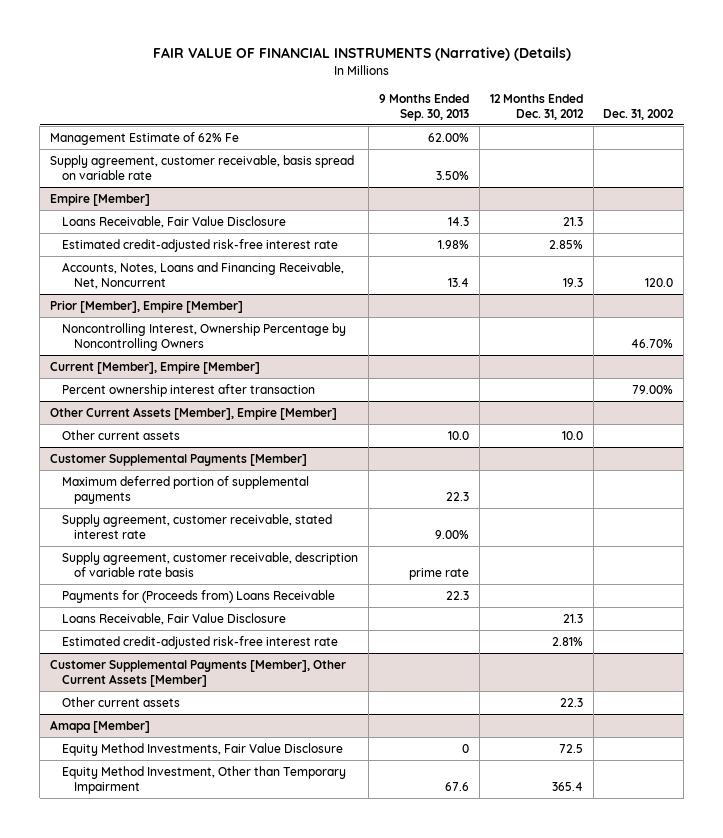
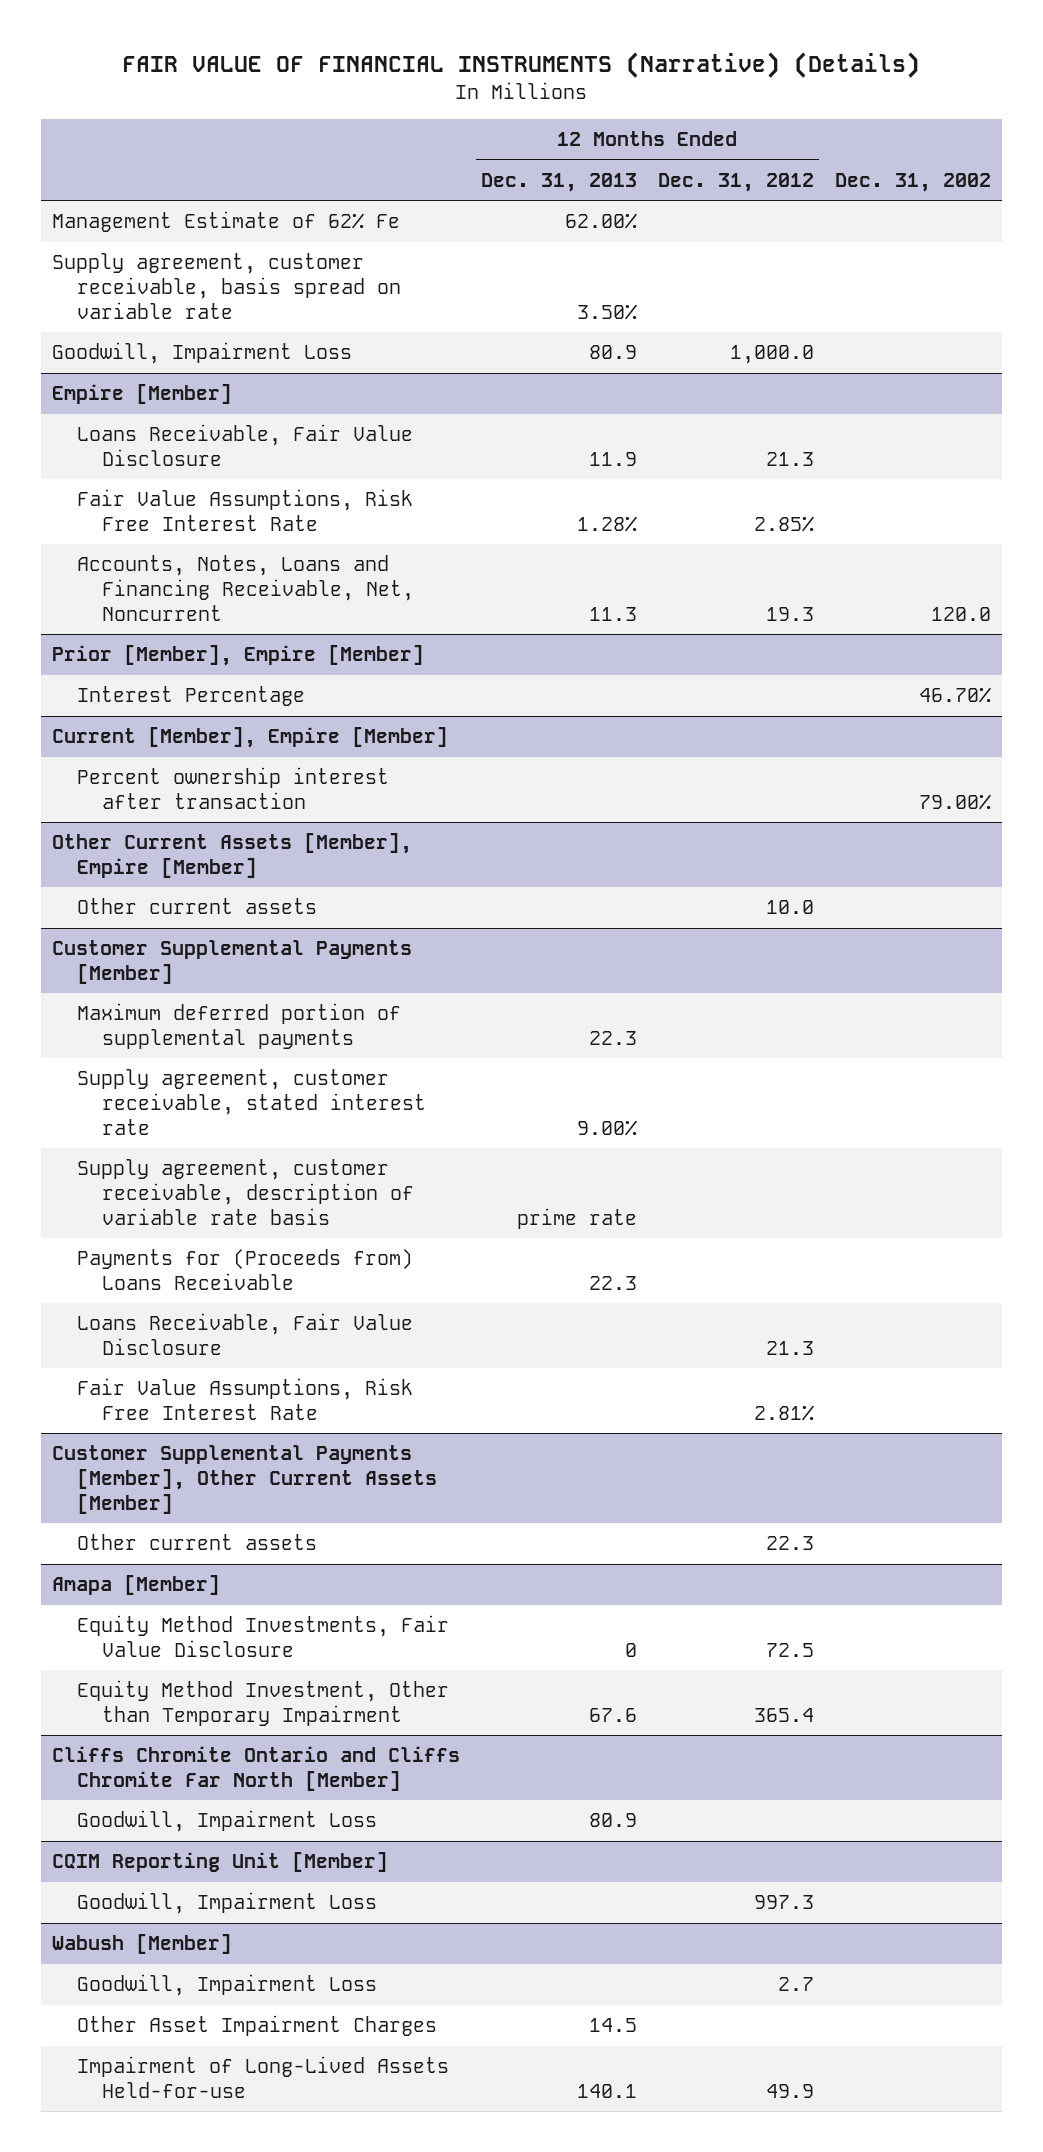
[378,93,469,121] 9 Months Ended Sep. 30, 2013 -> none
none -> [480,173,637,193] Dec. 31, 2013
none -> [51,342,352,365] Goodwill, Impairment Loss
[62,239,339,253] Estimated credit-adjusted risk-free interest rate -> [76,489,413,532] Fair Value Assumptions, Risk Free Interest Rate
[62,323,347,351] Noncontrolling Interest, Ownership Percentage by Noncontrolling Owners -> [76,686,305,707] Interest Percentage
[62,636,339,650] Estimated credit-adjusted risk-free interest rate -> [76,1378,413,1421] Fair Value Assumptions, Risk Free Interest Rate
none -> [51,1746,460,1792] Cliffs Chromite Ontario and Cliffs Chromite Far North [Member]
none -> [76,1810,377,1833] Goodwill, Impairment Loss
none -> [51,1852,388,1873] CQIM Reporting Unit [Member]
none -> [76,1892,377,1915] Goodwill, Impairment Loss
none -> [51,1934,232,1955] Wabush [Member]
none -> [76,1974,377,1997] Goodwill, Impairment Loss
none -> [76,2015,437,2037] Other Asset Impairment Charges
none -> [76,2056,449,2099] Impairment of Long-Lived Assets Held-for-use

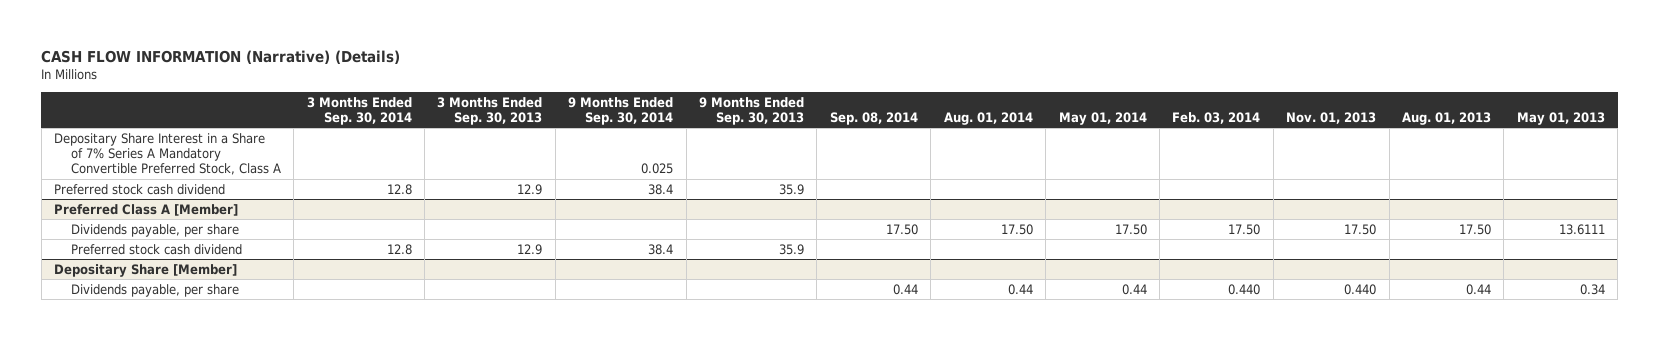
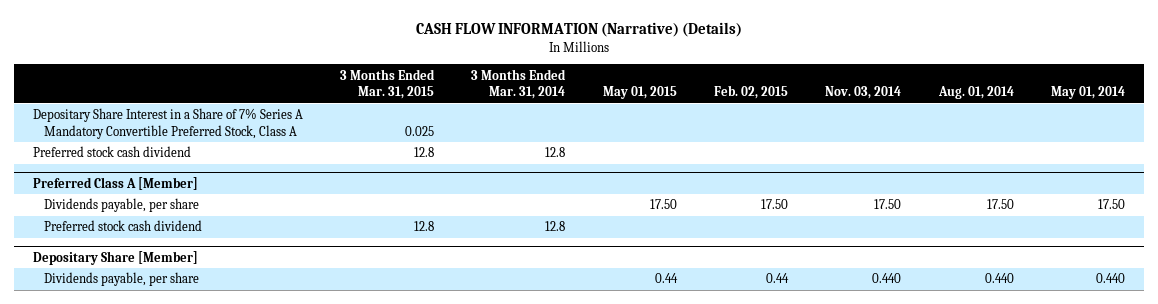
[306,96,412,126] 3 Months Ended Sep. 30, 2014 -> none
[437,96,543,126] 3 Months Ended Sep. 30, 2013 -> none
[568,96,674,126] 9 Months Ended Sep. 30, 2014 -> none
[699,96,805,126] 9 Months Ended Sep. 30, 2013 -> none
[829,112,918,126] Sep. 08, 2014 -> none
[1172,112,1261,125] Feb. 03, 2014 -> none
[1286,112,1377,125] Nov. 01, 2013 -> none
[1401,112,1491,126] Aug. 01, 2013 -> none
[1516,112,1605,126] May 01, 2013 -> none
none -> [340,68,436,100] 3 Months Ended Mar. 31, 2015
none -> [471,68,567,100] 3 Months Ended Mar. 31, 2014
none -> [602,86,677,100] May 01, 2015
none -> [714,85,789,100] Feb. 02, 2015
none -> [825,86,902,100] Nov. 03, 2014
[1007,283,1033,295] 0.44 -> [984,273,1014,284] 0.440
[1121,283,1147,295] 0.44 -> [1096,273,1126,284] 0.440

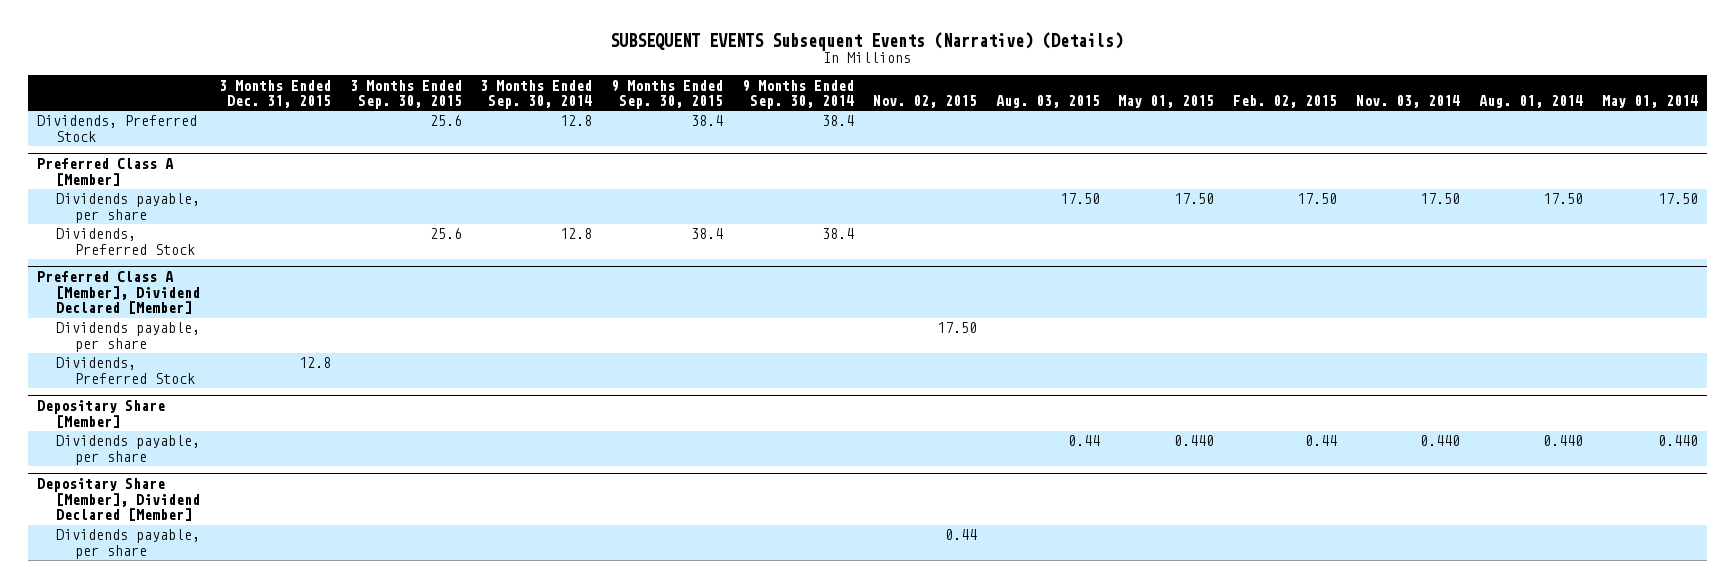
[415,22,742,38] CASH FLOW INFORMATION (Narrative) (Details) -> [610,31,1124,51] SUBSEQUENT EVENTS Subsequent Events (Narrative) (Details)
[340,68,436,100] 3 Months Ended Mar. 31, 2015 -> none
[471,68,567,100] 3 Months Ended Mar. 31, 2014 -> none
none -> [218,79,331,109] 3 Months Ended Dec. 31, 2015
none -> [349,79,462,110] 3 Months Ended Sep. 30, 2015
none -> [480,79,593,110] 3 Months Ended Sep. 30, 2014
none -> [611,79,724,110] 9 Months Ended Sep. 30, 2015
none -> [742,79,855,110] 9 Months Ended Sep. 30, 2014
none -> [872,95,977,109] Nov. 02, 2015
none -> [995,95,1100,109] Aug. 03, 2015
[32,108,303,139] Depositary Share Interest in a Share of 7% Series A Mandatory Convertible Preferred Stock, Class A -> none
[32,146,191,158] Preferred stock cash dividend -> [37,115,198,142] Dividends, Preferred Stock
[43,220,202,232] Preferred stock cash dividend -> [56,228,196,255] Dividends, Preferred Stock
none -> [37,271,201,315] Preferred Class A [Member], Dividend Declared [Member]
none -> [56,322,201,352] Dividends payable, per share
none -> [56,357,196,384] Dividends, Preferred Stock
[654,273,678,284] 0.44 -> [1174,435,1215,447] 0.440
none -> [37,478,201,522] Depositary Share [Member], Dividend Declared [Member]
none -> [56,529,201,559] Dividends payable, per share

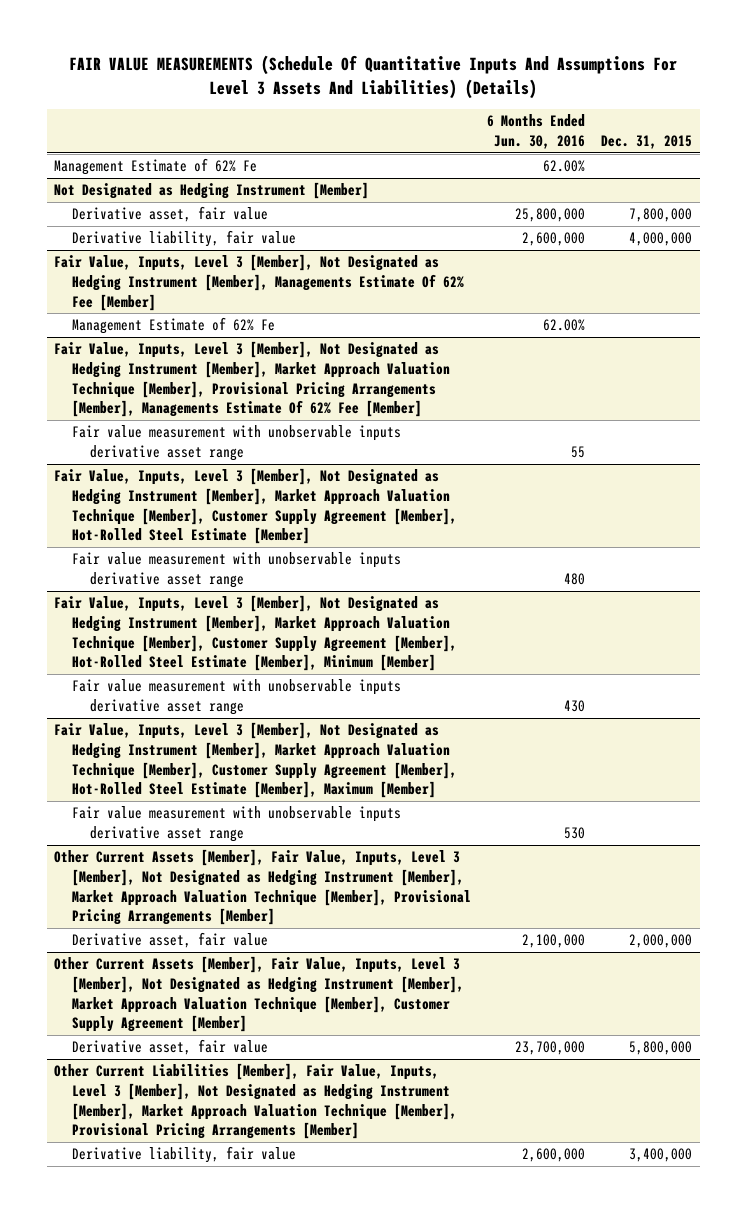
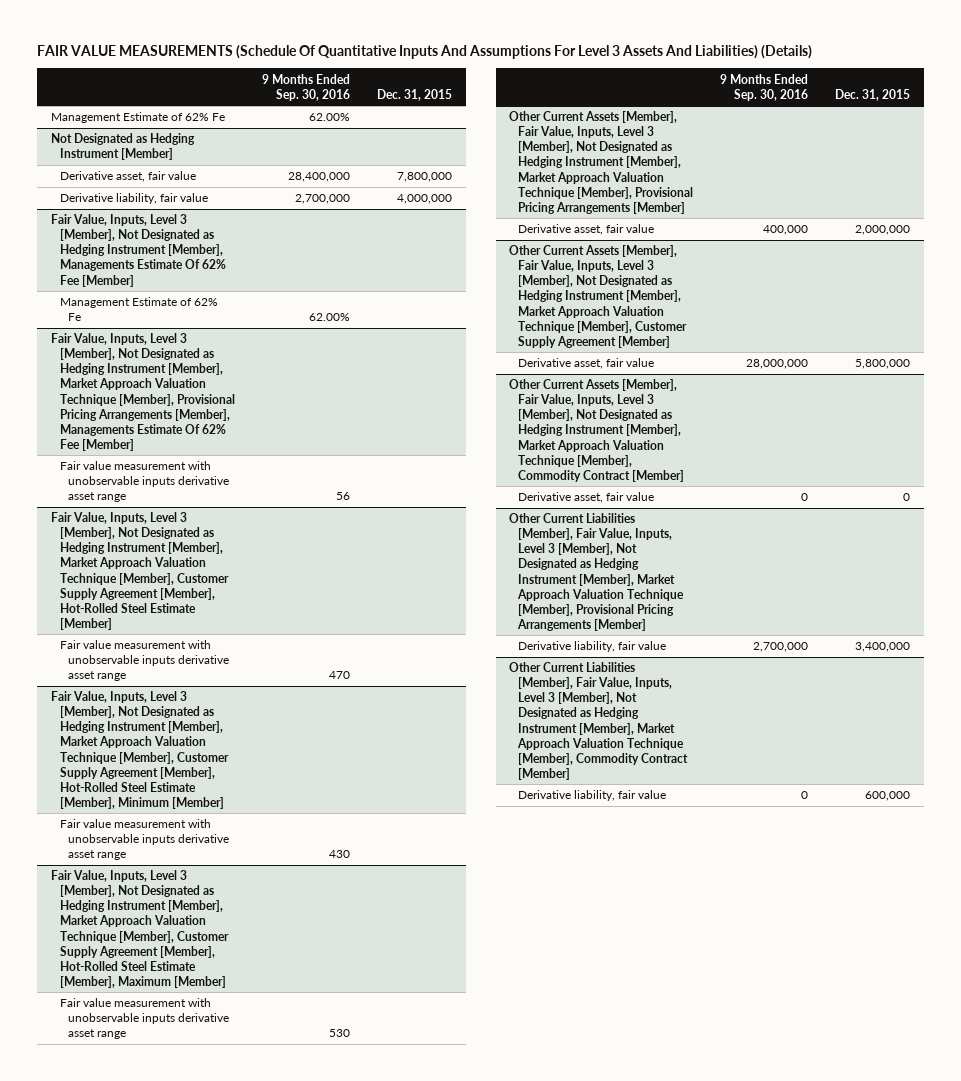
[487,114,586,149] 6 Months Ended Jun. 30, 2016 -> none
none -> [261,73,350,101] 9 Months Ended Sep. 30, 2016
none -> [509,379,684,482] Other Current Assets [Member], Fair Value, Inputs, Level 3 [Member], Not Designated as Hedging Instrument [Member], Market Approach Valuation Technique [Member], Commodity Contract [Member]
none -> [517,492,654,504] Derivative asset, fair value
none -> [509,662,688,780] Other Current Liabilities [Member], Fair Value, Inputs, Level 3 [Member], Not Designated as Hedging Instrument [Member], Market Approach Valuation Technique [Member], Commodity Contract [Member]
none -> [517,790,666,802] Derivative liability, fair value

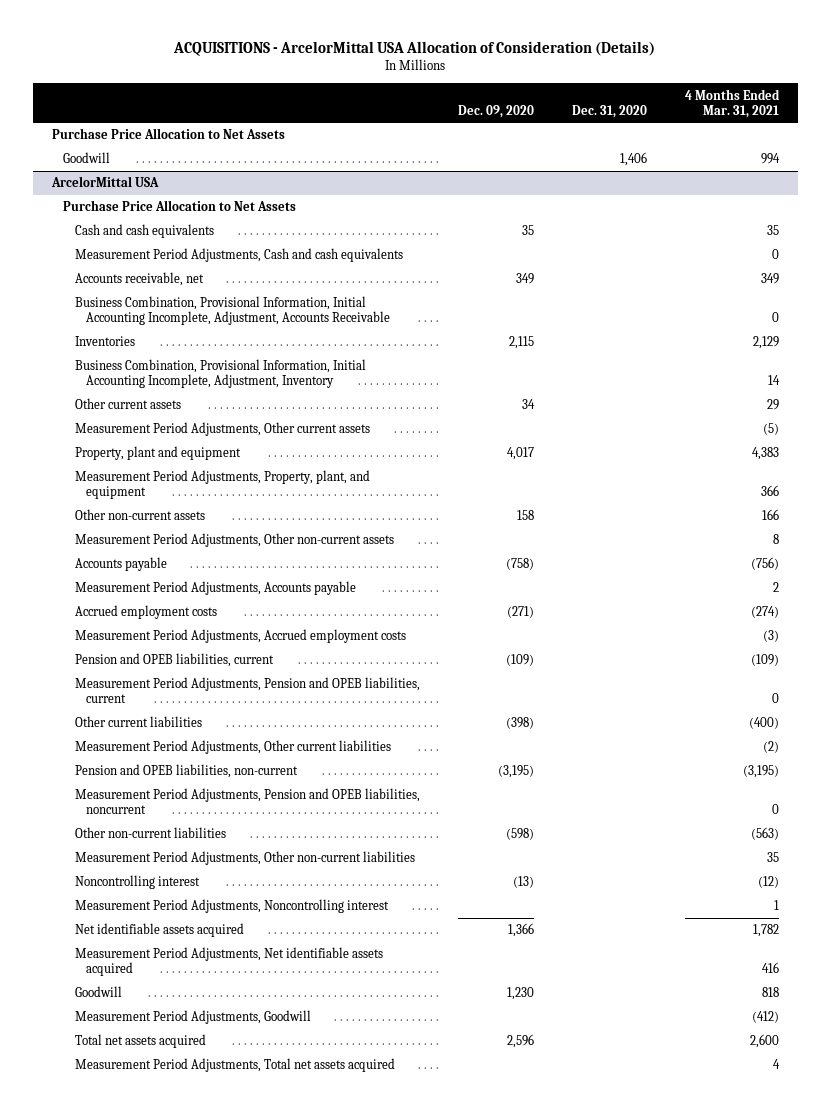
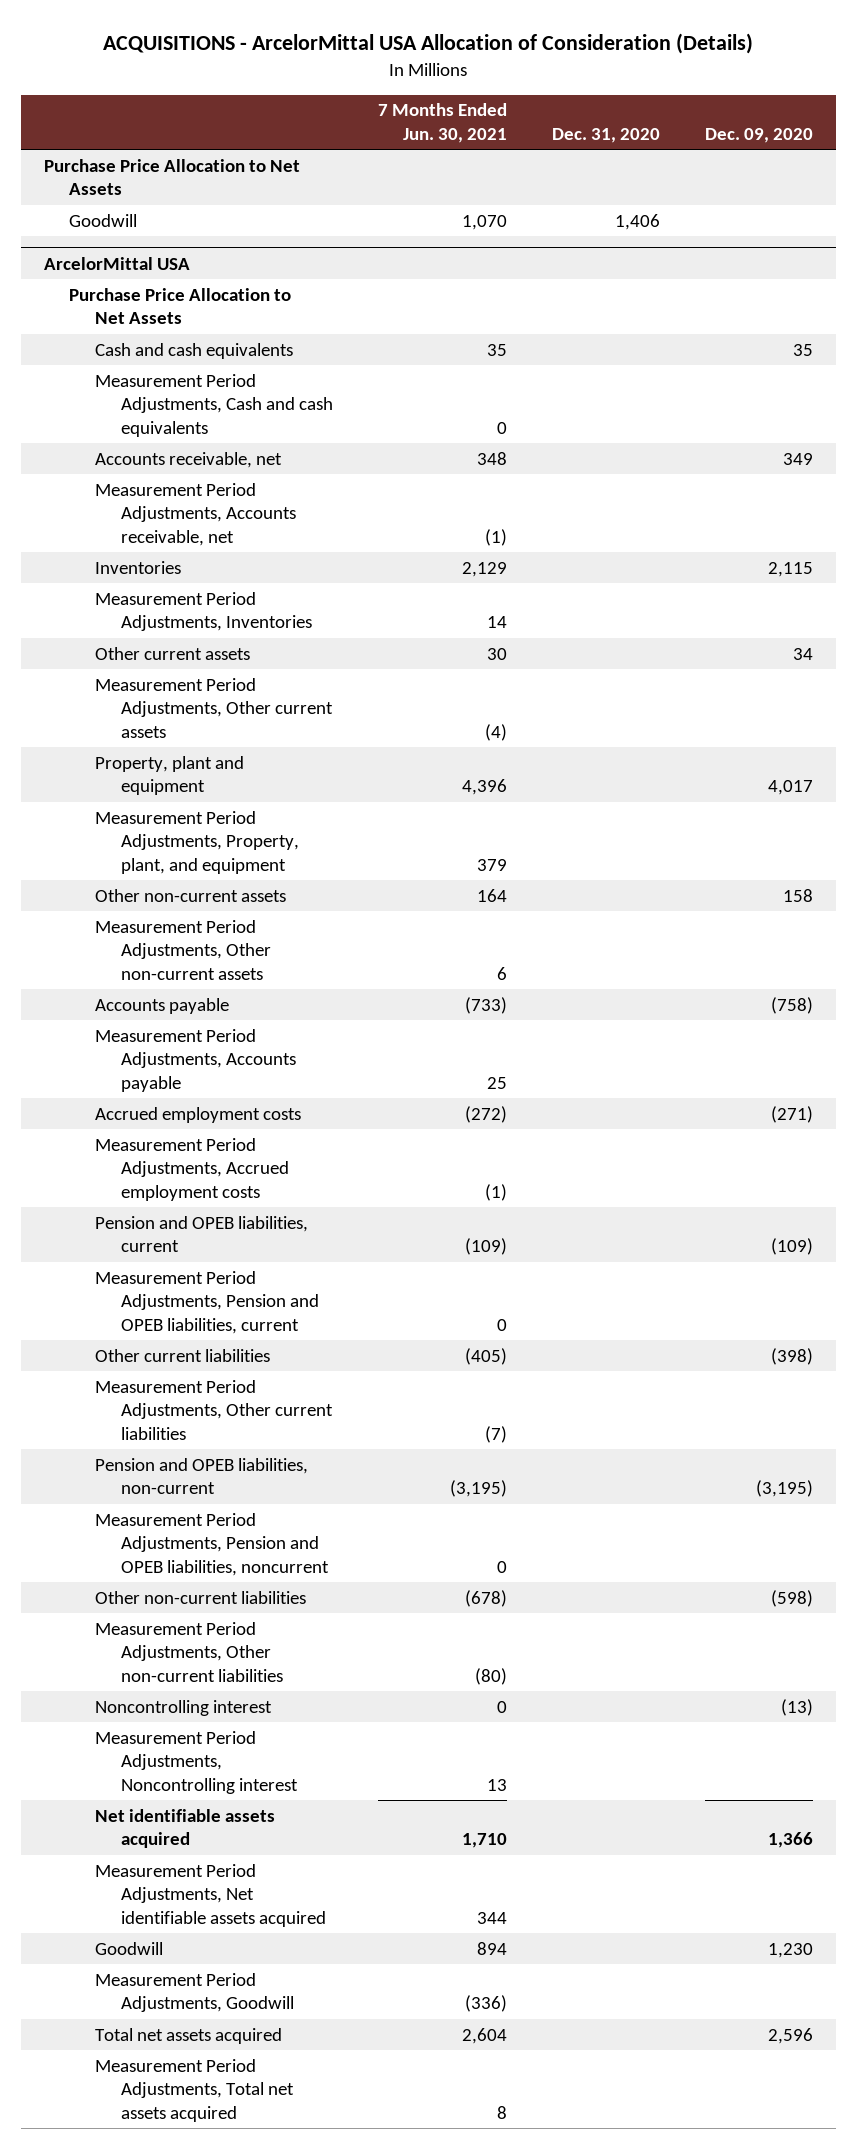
[684,88,780,118] 4 Months Ended Mar. 31, 2021 -> none
none -> [377,103,507,143] 7 Months Ended Jun. 30, 2021
[74,296,391,326] Business Combination, Provisional Information, Initial Accounting Incomplete, Adjustment, Accounts Receivable -> [94,482,296,546] Measurement Period Adjustments, Accounts receivable, net
[74,359,366,389] Business Combination, Provisional Information, Initial Accounting Incomplete, Adjustment, Inventory -> [94,591,312,632] Measurement Period Adjustments, Inventories

